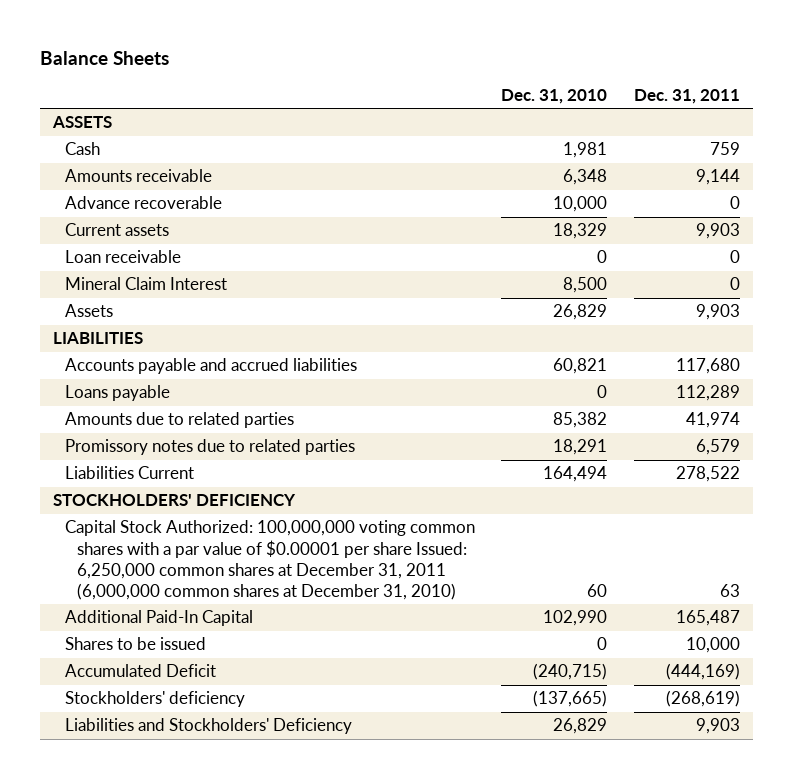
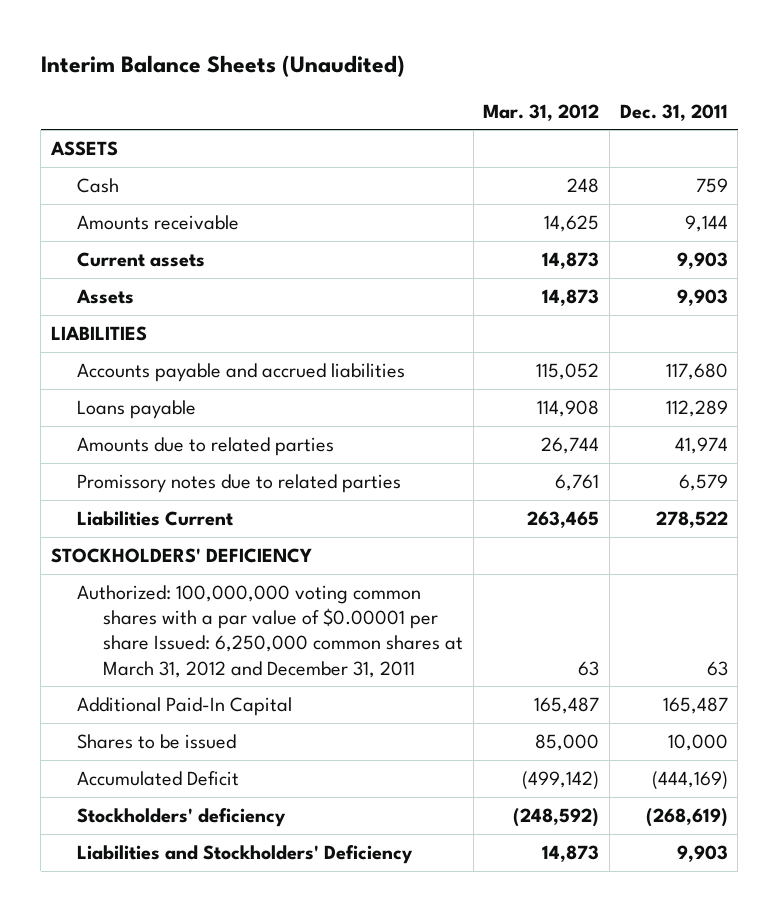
[39,51,169,66] Balance Sheets -> [40,55,405,78] Interim Balance Sheets (Unaudited)
[501,89,608,105] Dec. 31, 2010 -> none
none -> [483,103,600,121] Mar. 31, 2012
[64,196,222,210] Advance recoverable -> none
[64,250,181,264] Loan receivable -> none
[64,277,227,291] Mineral Claim Interest -> none
[64,520,475,601] Capital Stock Authorized: 100,000,000 voting common shares with a par value of $0.00001 per share Issued: 6,250,000 common shares at December 31, 2011 (6,000,000 common shares at December 31, 2010) -> [76,585,463,678] Authorized: 100,000,000 voting common shares with a par value of $0.00001 per share Issued: 6,250,000 common shares at March 31, 2012 and December 31, 2011

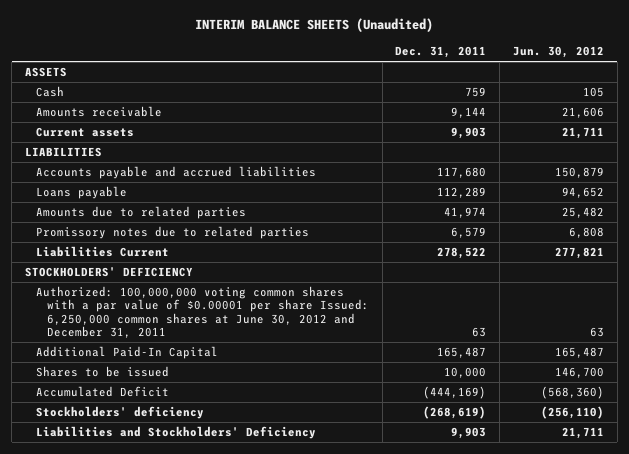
[40,55,405,78] Interim Balance Sheets (Unaudited) -> [195,18,434,33] INTERIM BALANCE SHEETS (Unaudited)
[483,103,600,121] Mar. 31, 2012 -> none
none -> [512,46,604,59] Jun. 30, 2012
[75,289,134,305] Assets -> none
[76,585,463,678] Authorized: 100,000,000 voting common shares with a par value of $0.00001 per share Issued: 6,250,000 common shares at March 31, 2012 and December 31, 2011 -> [35,286,370,339] Authorized: 100,000,000 voting common shares with a par value of $0.00001 per share Issued: 6,250,000 common shares at June 30, 2012 and December 31, 2011

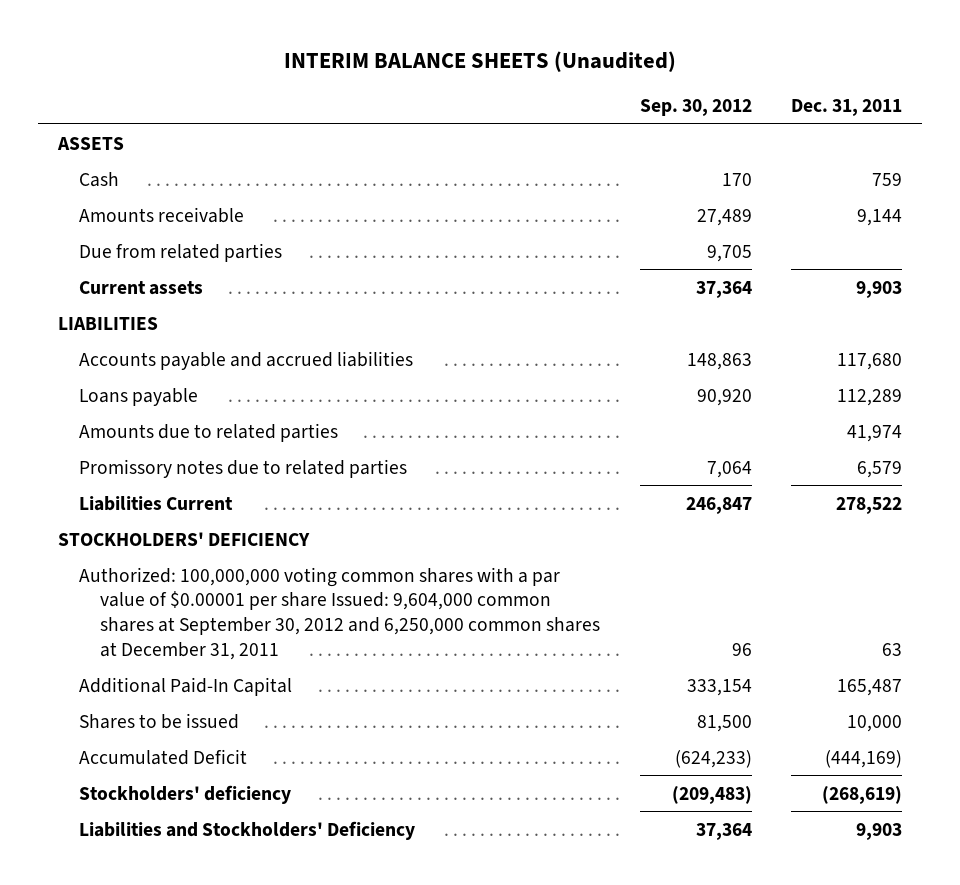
[512,46,604,59] Jun. 30, 2012 -> none
none -> [639,98,752,116] Sep. 30, 2012
none -> [78,242,282,262] Due from related parties
[35,286,370,339] Authorized: 100,000,000 voting common shares with a par value of $0.00001 per share Issued: 6,250,000 common shares at June 30, 2012 and December 31, 2011 -> [78,566,600,660] Authorized: 100,000,000 voting common shares with a par value of $0.00001 per share Issued: 9,604,000 common shares at September 30, 2012 and 6,250,000 common shares at December 31, 2011

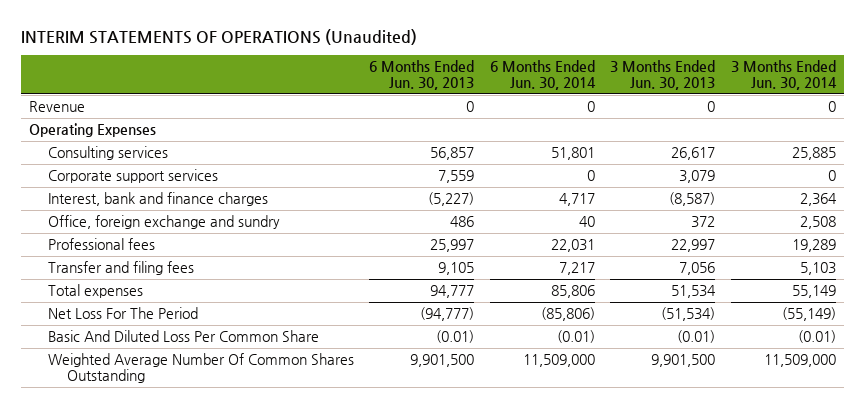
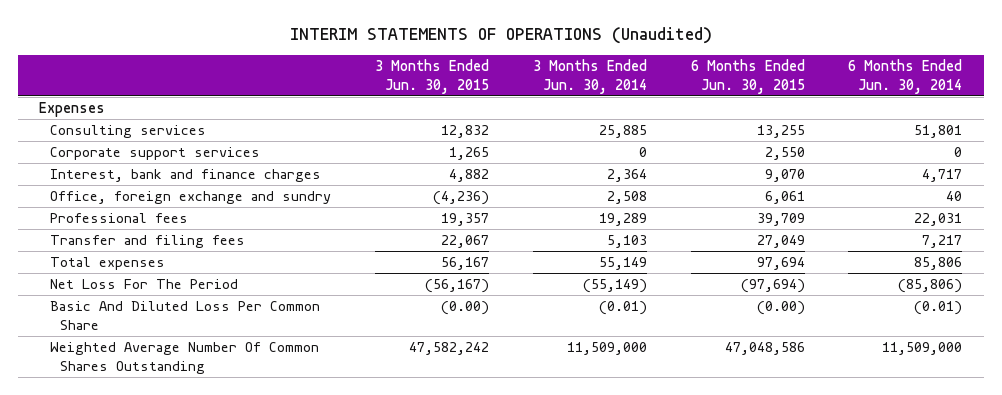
[369,60,475,91] 6 Months Ended Jun. 30, 2013 -> none
[610,60,716,91] 3 Months Ended Jun. 30, 2013 -> none
none -> [374,59,489,94] 3 Months Ended Jun. 30, 2015
none -> [690,59,805,94] 6 Months Ended Jun. 30, 2015
[28,100,85,112] Revenue -> none
[28,122,156,137] Operating Expenses -> [39,102,106,118] Expenses

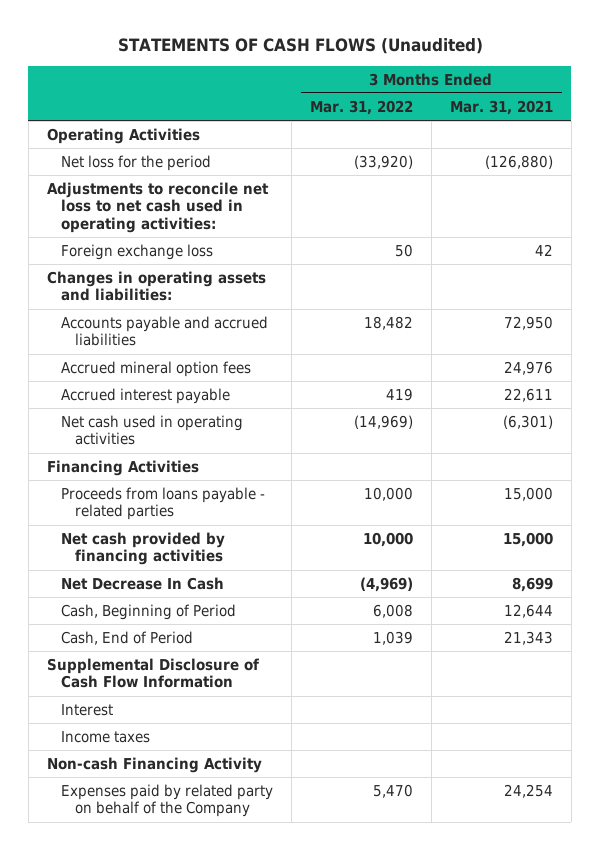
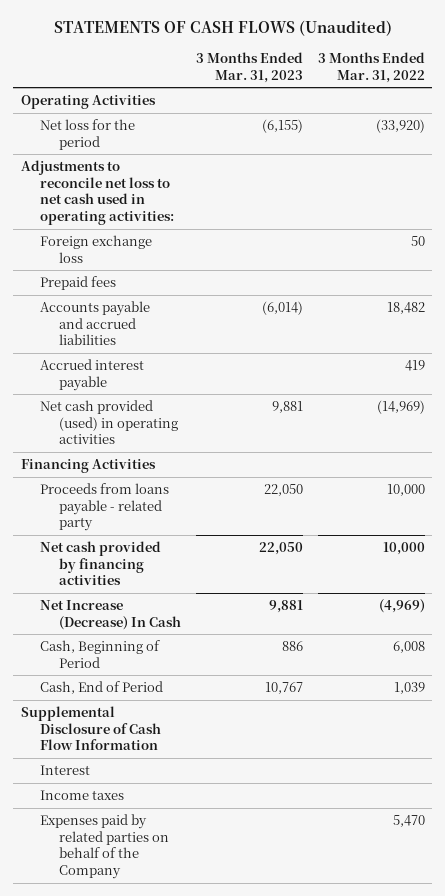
[449,99,553,115] Mar. 31, 2021 -> none
none -> [195,52,303,83] 3 Months Ended Mar. 31, 2023
[46,270,266,302] Changes in operating assets and liabilities: -> none
none -> [39,275,116,290] Prepaid fees
[61,360,252,377] Accrued mineral option fees -> none
[61,414,244,446] Net cash used in operating activities -> [39,399,178,445] Net cash provided (used) in operating activities
[61,486,266,521] Proceeds from loans payable - related parties -> [39,482,169,532] Proceeds from loans payable - related party
[61,576,225,590] Net Decrease In Cash -> [39,599,181,630] Net Increase (Decrease) In Cash
[46,756,262,773] Non-cash Financing Activity -> none
[61,783,274,818] Expenses paid by related party on behalf of the Company -> [39,813,169,880] Expenses paid by related parties on behalf of the Company

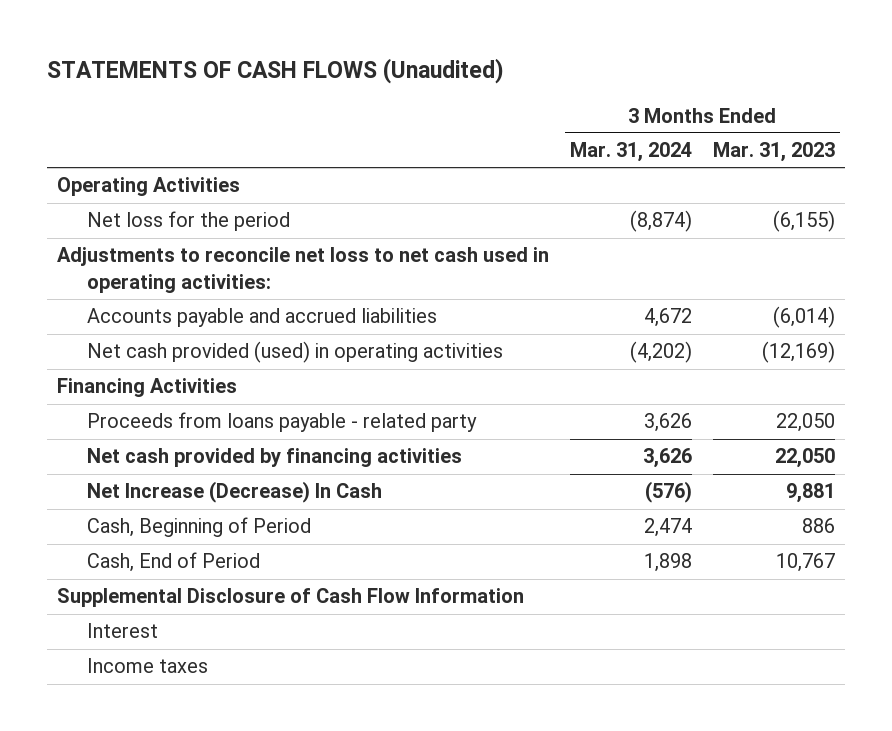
[317,52,425,83] 3 Months Ended Mar. 31, 2022 -> none
none -> [570,142,693,163] Mar. 31, 2024
[39,234,152,263] Foreign exchange loss -> none
[39,275,116,290] Prepaid fees -> none
[39,358,144,391] Accrued interest payable -> none
[271,400,303,413] 9,881 -> [761,341,835,364] (12,169)
[39,813,169,880] Expenses paid by related parties on behalf of the Company -> none

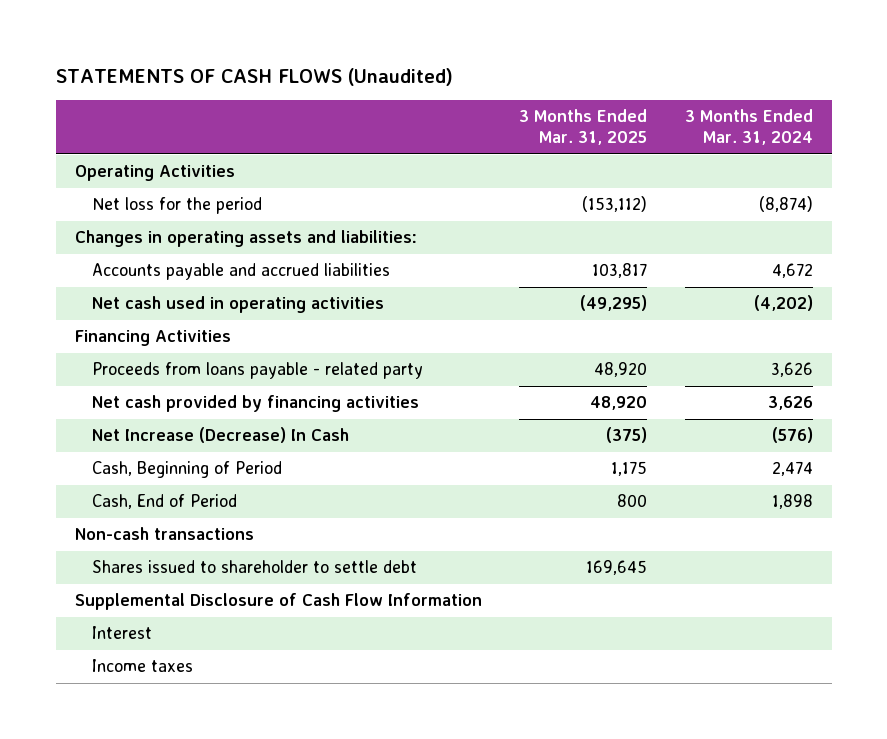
[712,142,835,163] Mar. 31, 2023 -> none
none -> [519,109,648,146] 3 Months Ended Mar. 31, 2025
[57,247,550,293] Adjustments to reconcile net loss to net cash used in operating activities: -> none
none -> [74,230,417,248] Changes in operating assets and liabilities:
[87,341,504,364] Net cash provided (used) in operating activities -> [91,296,384,314] Net cash used in operating activities
none -> [74,527,254,541] Non-cash transactions
none -> [91,560,417,574] Shares issued to shareholder to settle debt

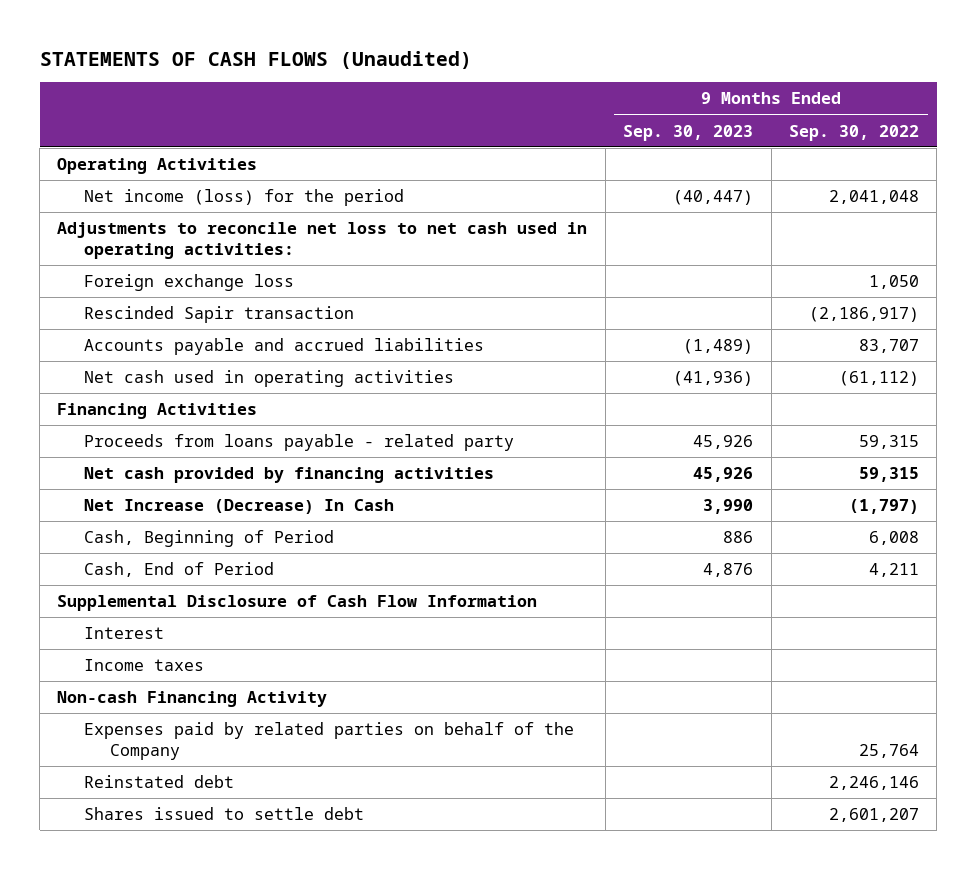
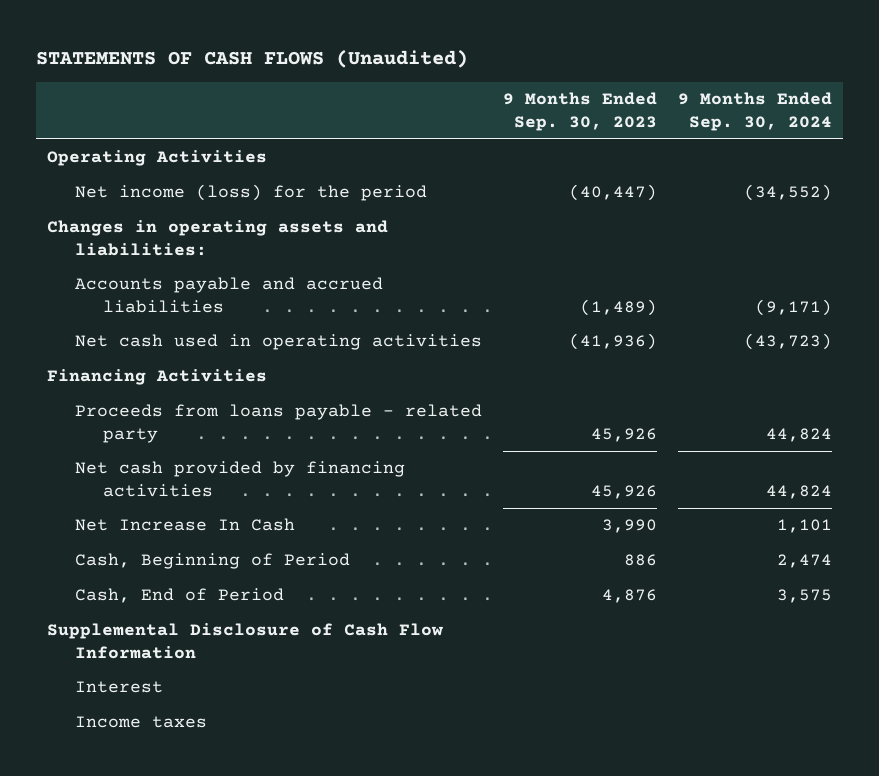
[788,124,919,141] Sep. 30, 2022 -> none
none -> [678,92,833,131] 9 Months Ended Sep. 30, 2024
[57,222,588,259] Adjustments to reconcile net loss to net cash used in operating activities: -> none
[83,274,294,292] Foreign exchange loss -> none
[83,306,354,324] Rescinded Sapir transaction -> none
none -> [46,220,388,257] Changes in operating assets and liabilities:
[83,499,394,515] Net Increase (Decrease) In Cash -> [74,518,295,532] Net Increase In Cash
[57,691,328,708] Non-cash Financing Activity -> none
[83,722,574,760] Expenses paid by related parties on behalf of the Company -> none
[83,775,234,789] Reinstated debt -> none
[83,807,364,821] Shares issued to settle debt -> none

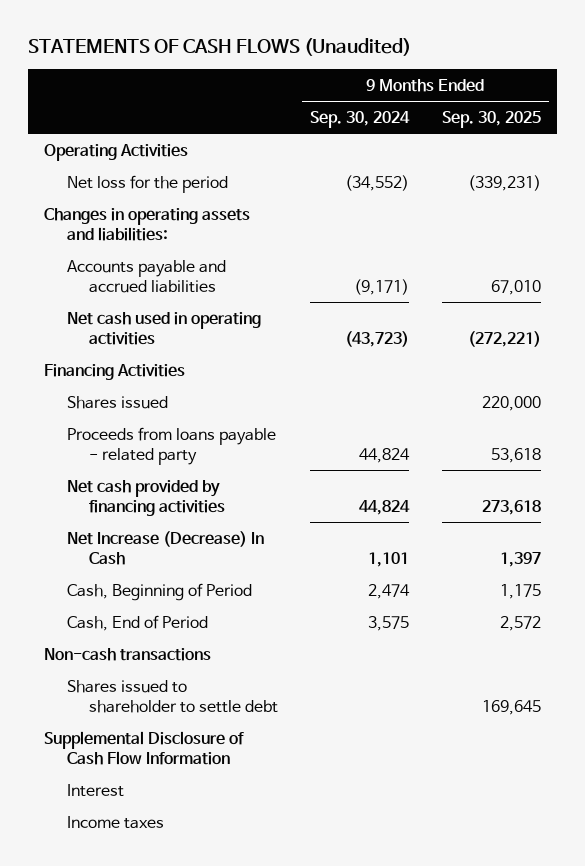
[503,92,658,131] 9 Months Ended Sep. 30, 2023 -> none
none -> [441,111,541,129] Sep. 30, 2025
[74,184,427,202] Net income (loss) for the period -> [66,174,228,193] Net loss for the period
none -> [66,395,168,409] Shares issued
[74,518,295,532] Net Increase In Cash -> [66,530,264,565] Net Increase (Decrease) In Cash
none -> [44,647,212,661] Non-cash transactions
none -> [66,679,278,713] Shares issued to shareholder to settle debt

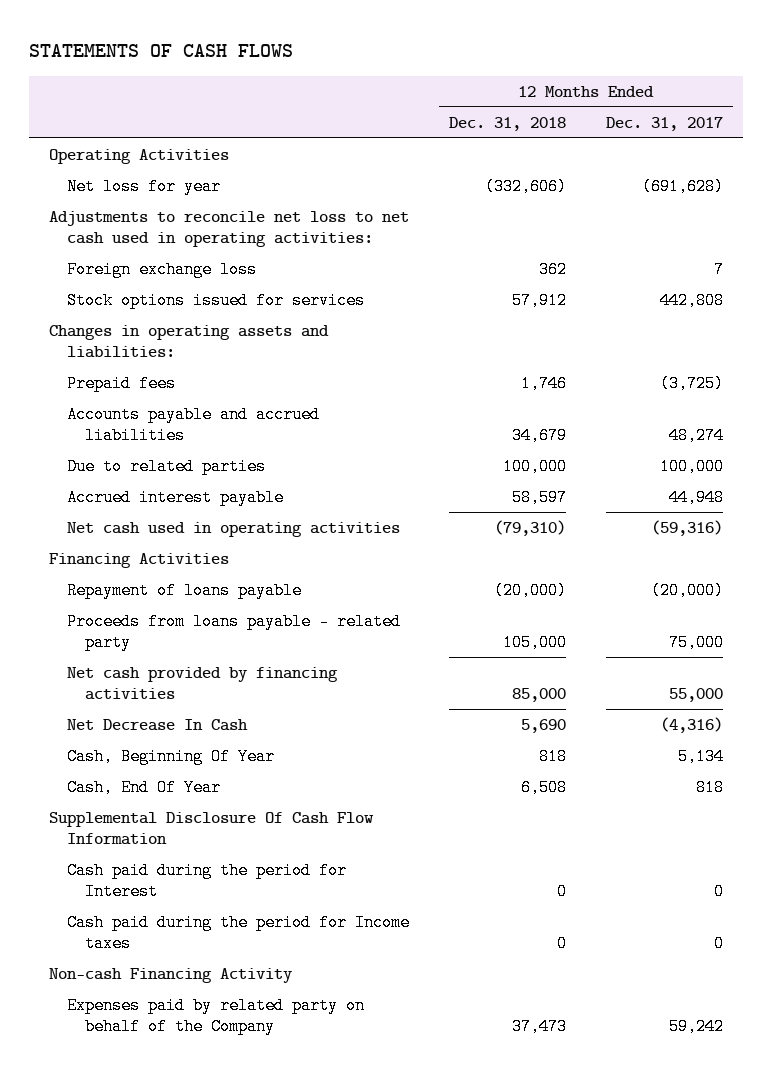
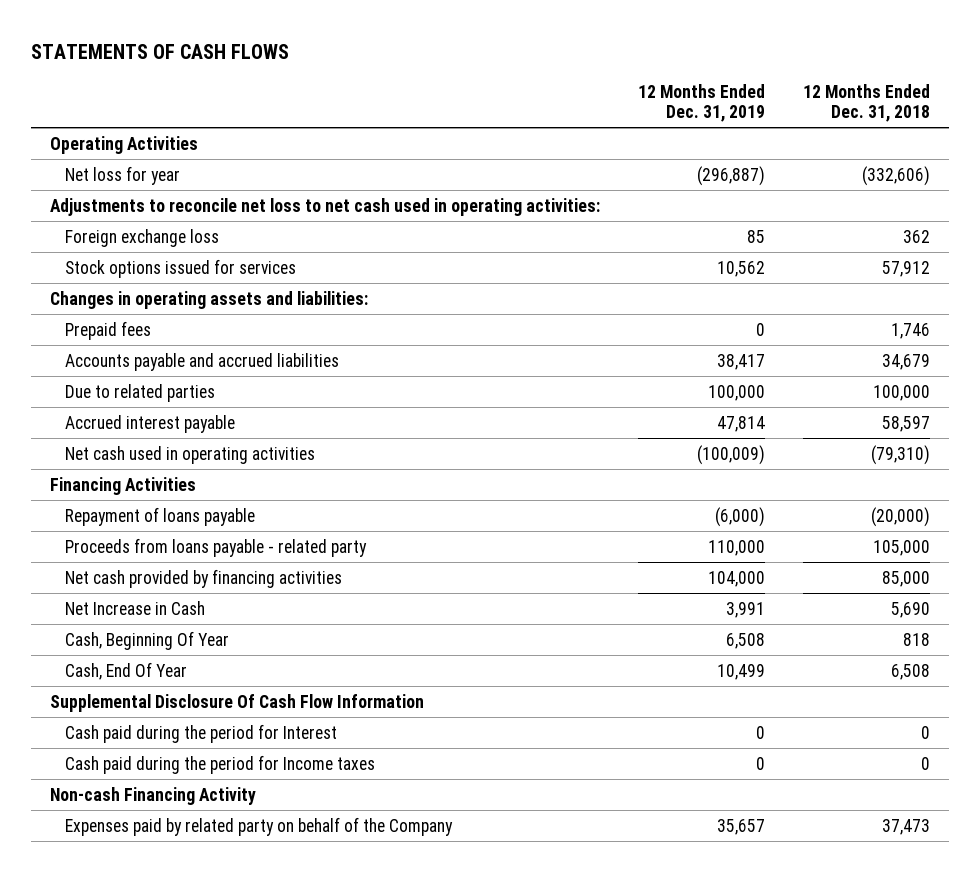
[606,116,724,131] Dec. 31, 2017 -> none
none -> [638,83,766,123] 12 Months Ended Dec. 31, 2019
[67,719,249,732] Net Decrease In Cash -> [65,600,206,615] Net Increase in Cash

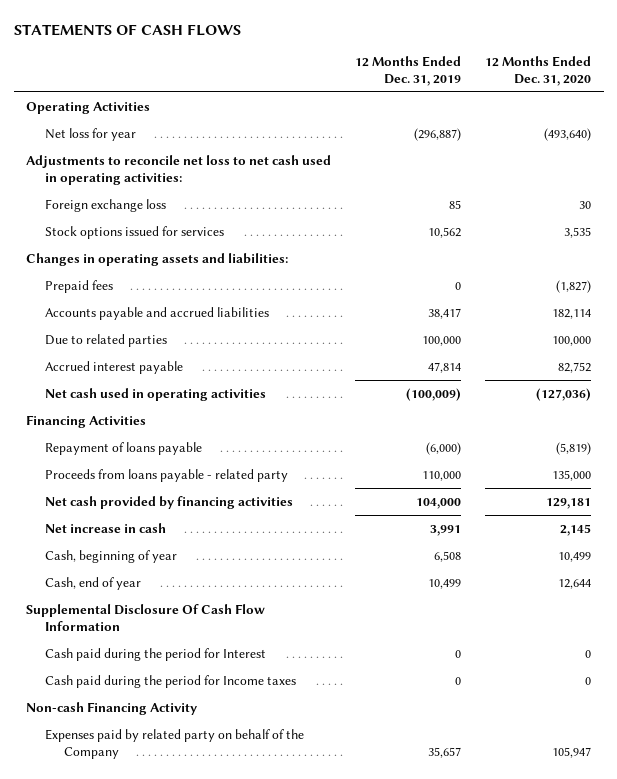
[802,83,930,123] 12 Months Ended Dec. 31, 2018 -> none
none -> [485,55,592,87] 12 Months Ended Dec. 31, 2020
[65,600,206,615] Net Increase in Cash -> [44,522,166,533] Net increase in cash
[65,630,230,650] Cash, Beginning Of Year -> [44,549,177,563] Cash, beginning of year
[65,661,188,680] Cash, End Of Year -> [44,576,141,590] Cash, end of year

